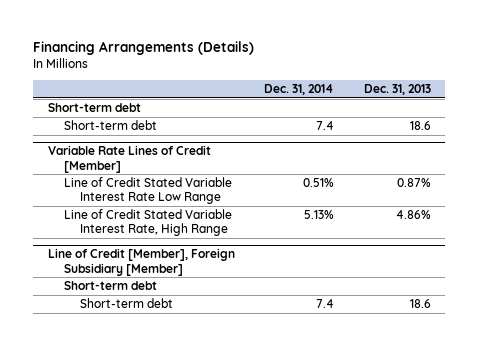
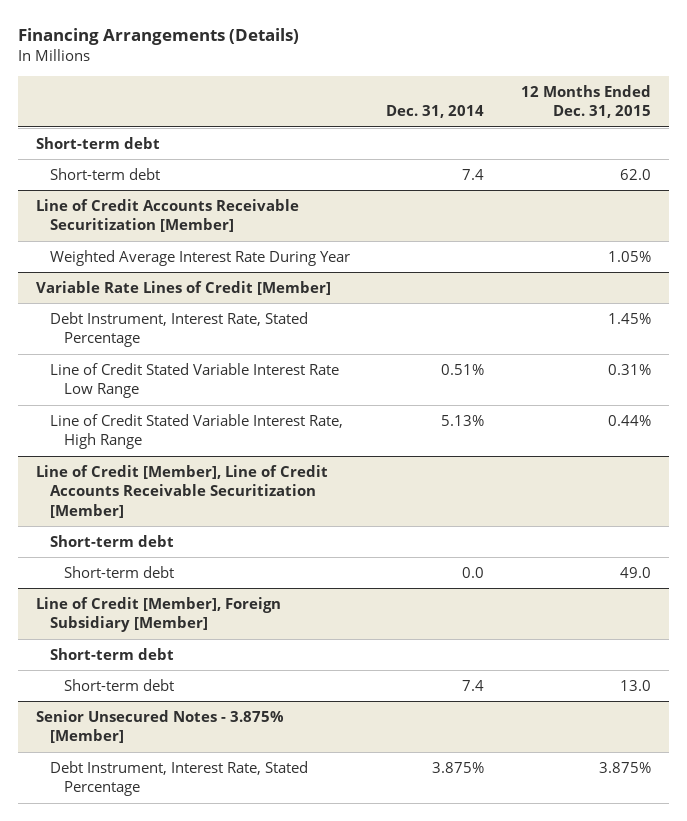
[363,83,431,95] Dec. 31, 2013 -> none
none -> [520,84,651,119] 12 Months Ended Dec. 31, 2015
none -> [35,198,299,233] Line of Credit Accounts Receivable Securitization [Member]
none -> [49,249,350,266] Weighted Average Interest Rate During Year
none -> [49,311,308,348] Debt Instrument, Interest Rate, Stated Percentage
none -> [35,464,328,518] Line of Credit [Member], Line of Credit Accounts Receivable Securitization [Member]
none -> [49,534,174,547] Short-term debt
none -> [63,565,174,578] Short-term debt
none -> [35,709,284,744] Senior Unsecured Notes - 3.875% [Member]
none -> [49,760,308,797] Debt Instrument, Interest Rate, Stated Percentage

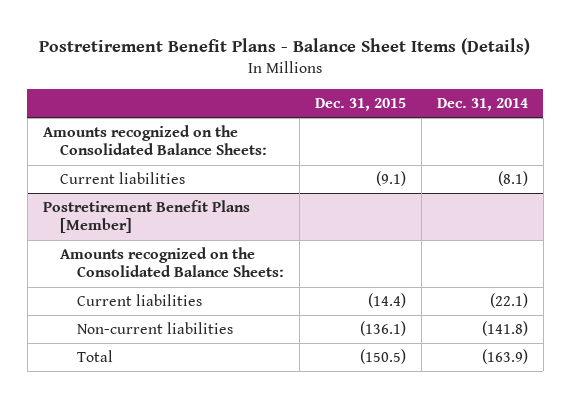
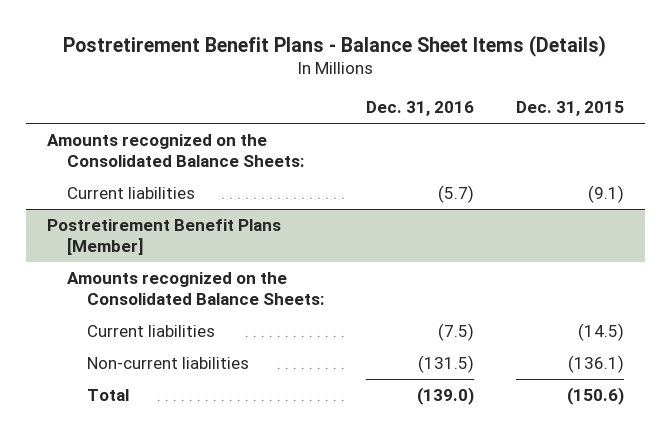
[436,98,528,112] Dec. 31, 2014 -> none
none -> [365,101,474,117] Dec. 31, 2016
[367,293,406,309] (14.4) -> [577,322,624,341] (14.5)
[359,349,406,365] (150.5) -> [566,386,624,405] (150.6)

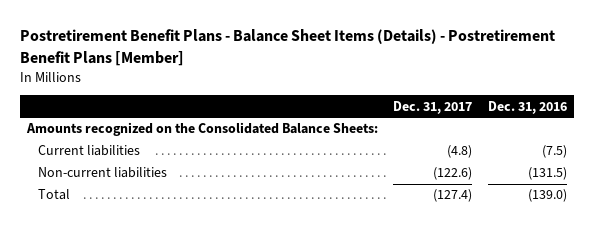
[63,34,607,57] Postretirement Benefit Plans - Balance Sheet Items (Details) -> [19,29,555,66] Postretirement Benefit Plans - Balance Sheet Items (Details) - Postretirement Benefit Plans [Member]
[515,101,624,117] Dec. 31, 2015 -> none
none -> [393,100,473,114] Dec. 31, 2017
[66,186,195,199] Current liabilities -> none
[46,218,281,256] Postretirement Benefit Plans [Member] -> none
[66,271,324,306] Amounts recognized on the Consolidated Balance Sheets: -> none

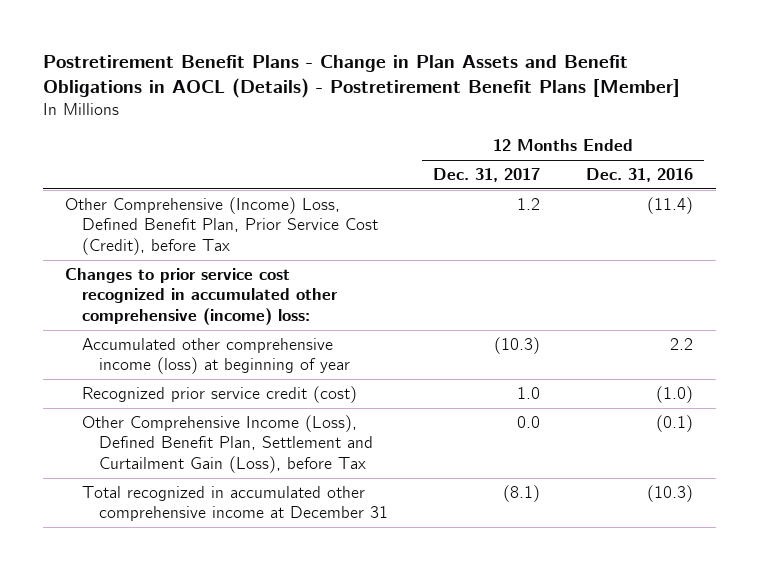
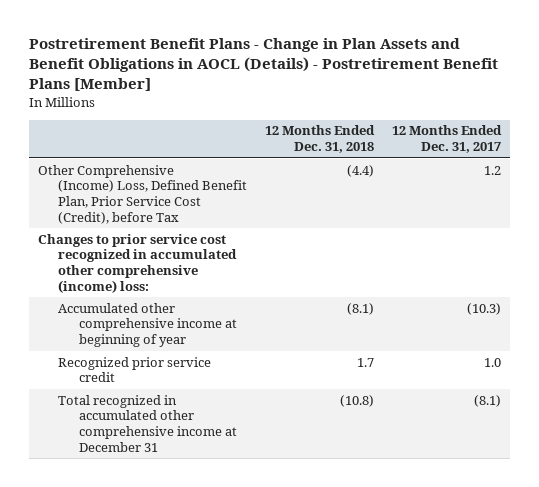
[585,167,693,182] Dec. 31, 2016 -> none
none -> [265,125,376,154] 12 Months Ended Dec. 31, 2018
[82,414,373,474] Other Comprehensive Income (Loss), Defined Benefit Plan, Settlement and Curtailment Gain (Loss), before Tax -> none
[82,337,350,375] Accumulated other comprehensive income (loss) at beginning of year -> [58,302,237,348] Accumulated other comprehensive income at beginning of year
[82,385,358,403] Recognized prior service credit (cost) -> [58,356,212,383] Recognized prior service credit

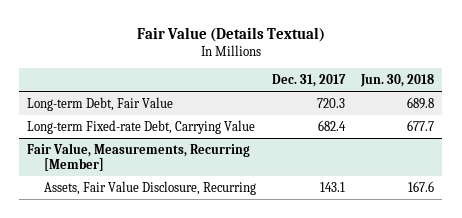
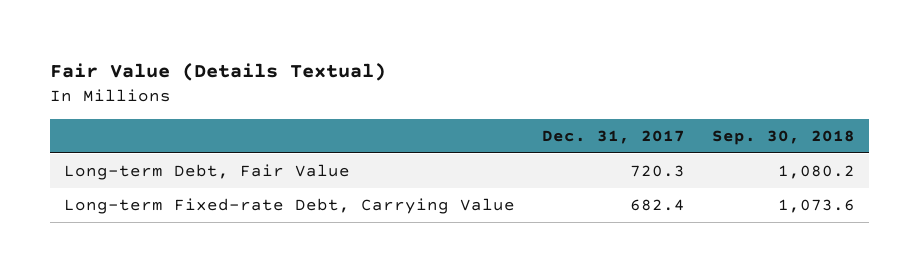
[360,73,435,87] Jun. 30, 2018 -> none
none -> [712,129,856,145] Sep. 30, 2018
[27,142,251,172] Fair Value, Measurements, Recurring [Member] -> none
[44,180,257,195] Assets, Fair Value Disclosure, Recurring -> none

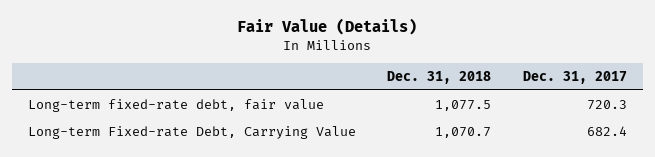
[49,63,386,82] Fair Value (Details Textual) -> [237,18,418,36] Fair Value (Details)
[712,129,856,145] Sep. 30, 2018 -> none
none -> [387,70,492,84] Dec. 31, 2018
[63,164,350,181] Long-term Debt, Fair Value -> [27,98,324,112] Long-term fixed-rate debt, fair value

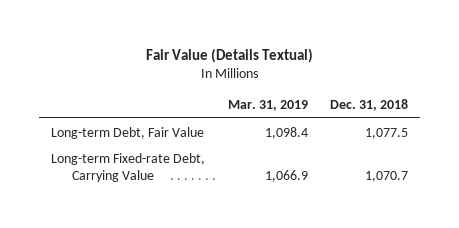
[237,18,418,36] Fair Value (Details) -> [145,47,313,63] Fair Value (Details Textual)
[522,70,627,84] Dec. 31, 2017 -> none
none -> [227,99,308,111] Mar. 31, 2019
[27,98,324,112] Long-term fixed-rate debt, fair value -> [50,126,204,139] Long-term Debt, Fair Value

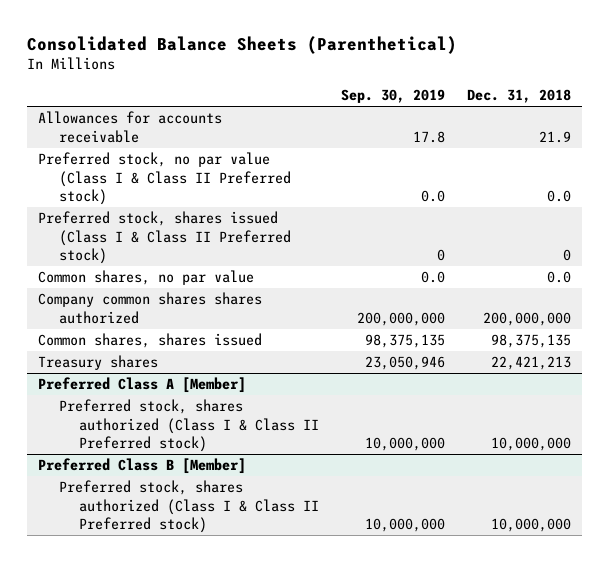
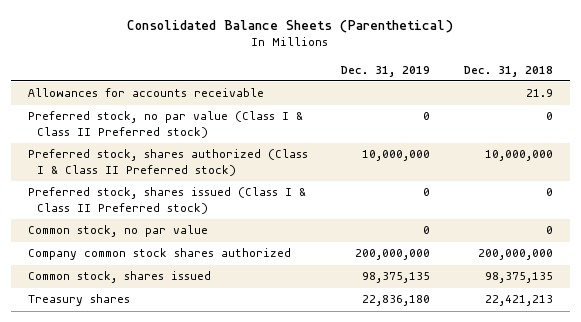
[341,89,446,104] Sep. 30, 2019 -> none
none -> [341,65,431,77] Dec. 31, 2019
[546,190,571,203] 0.0 -> [545,112,553,121] 0
none -> [27,149,308,177] Preferred stock, shares authorized (Class I & Class II Preferred stock)
[37,270,254,286] Common shares, no par value -> [27,225,208,238] Common stock, no par value
[546,271,571,284] 0.0 -> [545,226,553,235] 0
[37,292,262,324] Company common shares shares authorized -> [27,248,291,261] Company common stock shares authorized
[37,333,262,349] Common shares, shares issued -> [27,271,211,284] Common stock, shares issued
[37,377,246,394] Preferred Class A [Member] -> none
[58,399,320,453] Preferred stock, shares authorized (Class I & Class II Preferred stock) -> none
[37,458,246,475] Preferred Class B [Member] -> none
[58,480,320,534] Preferred stock, shares authorized (Class I & Class II Preferred stock) -> none

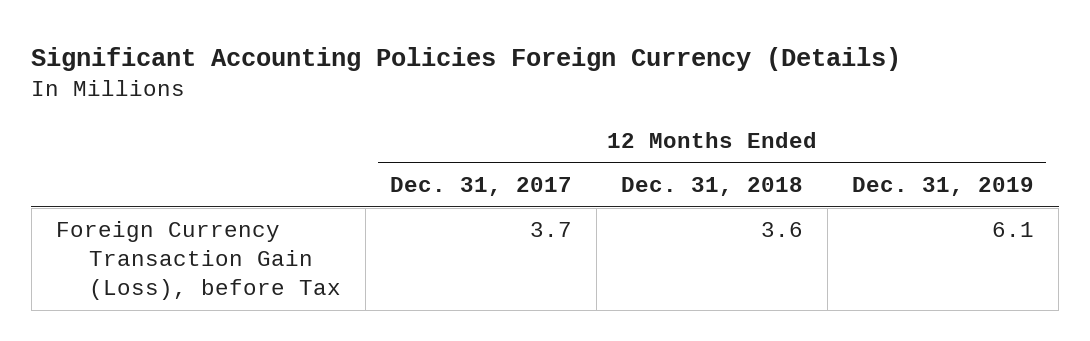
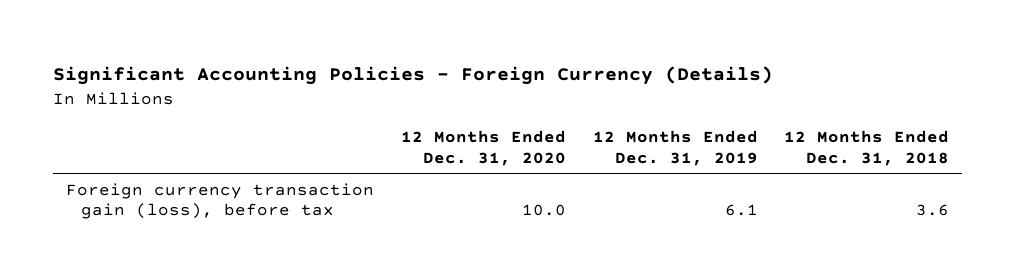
[31,47,902,72] Significant Accounting Policies Foreign Currency (Details) -> [53,66,774,86] Significant Accounting Policies - Foreign Currency (Details)
[389,177,572,197] Dec. 31, 2017 -> none
none -> [400,130,566,166] 12 Months Ended Dec. 31, 2020
[55,221,341,301] Foreign Currency Transaction Gain (Loss), before Tax -> [66,182,375,220] Foreign currency transaction gain (loss), before tax

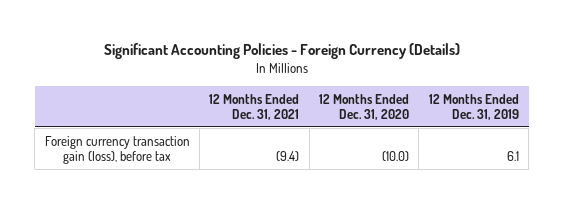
[784,130,950,166] 12 Months Ended Dec. 31, 2018 -> none
none -> [209,93,300,120] 12 Months Ended Dec. 31, 2021
[521,204,566,217] 10.0 -> [382,150,410,161] (10.0)

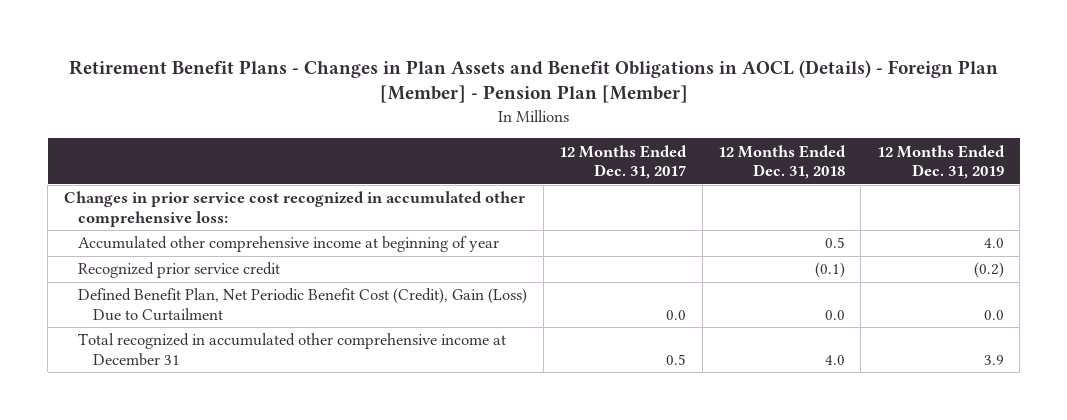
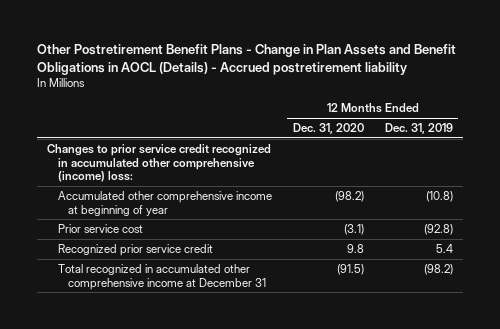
[68,59,998,104] Retirement Benefit Plans - Changes in Plan Assets and Benefit Obligations in AOCL (Details) - Foreign Plan [Member] - Pension Plan [Member] -> [36,44,456,75] Other Postretirement Benefit Plans - Change in Plan Assets and Benefit Obligations in AOCL (Details) - Accrued postretirement liability
[559,144,688,180] 12 Months Ended Dec. 31, 2017 -> none
[717,144,846,180] 12 Months Ended Dec. 31, 2018 -> none
none -> [292,123,364,135] Dec. 31, 2020
[78,288,528,321] Defined Benefit Plan, Net Periodic Benefit Cost (Credit), Gain (Loss) Due to Curtailment -> none
[63,191,525,227] Changes in prior service cost recognized in accumulated other comprehensive loss: -> [47,143,272,183] Changes to prior service credit recognized in accumulated other comprehensive (income) loss:
[983,238,1004,249] 4.0 -> [425,190,453,202] (10.8)
none -> [57,223,143,233] Prior service cost
[973,262,1004,279] (0.2) -> [435,243,453,253] 5.4
[983,354,1004,365] 3.9 -> [423,263,453,275] (98.2)

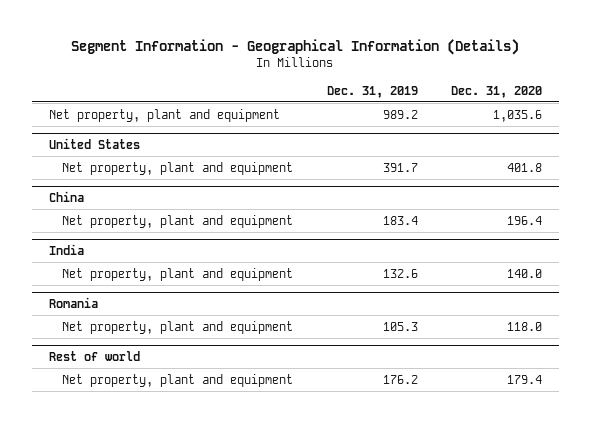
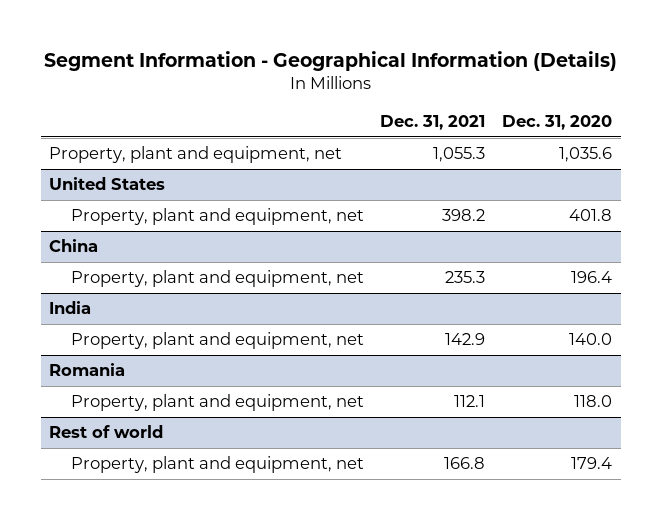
[326,85,418,98] Dec. 31, 2019 -> none
none -> [380,115,486,131] Dec. 31, 2021
[48,108,280,122] Net property, plant and equipment -> [49,146,343,164] Property, plant and equipment, net
[62,161,294,175] Net property, plant and equipment -> [70,208,364,226] Property, plant and equipment, net
[62,214,294,228] Net property, plant and equipment -> [70,270,364,288] Property, plant and equipment, net
[62,267,294,281] Net property, plant and equipment -> [70,332,364,350] Property, plant and equipment, net
[62,320,294,334] Net property, plant and equipment -> [70,394,364,412] Property, plant and equipment, net
[62,373,294,387] Net property, plant and equipment -> [70,456,364,474] Property, plant and equipment, net

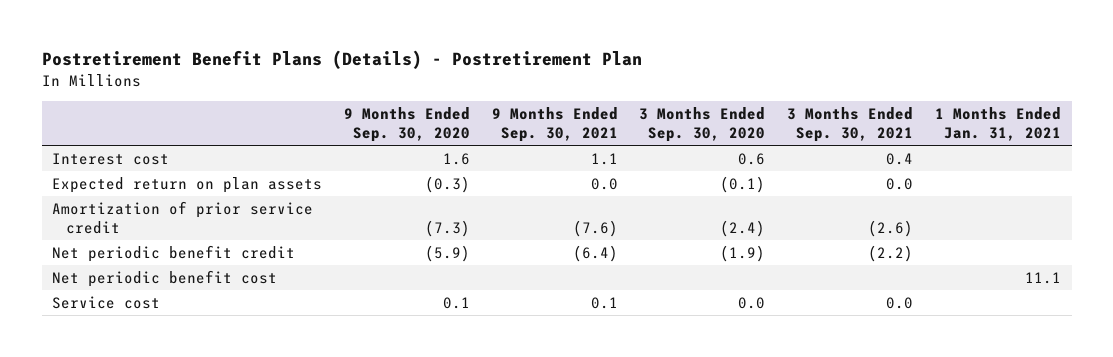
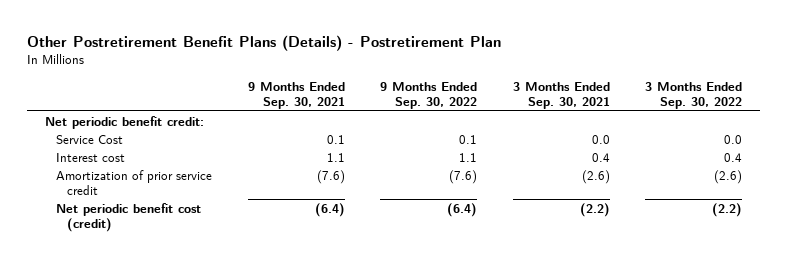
[41,50,642,70] Postretirement Benefit Plans (Details) - Postretirement Plan -> [27,35,502,52] Other Postretirement Benefit Plans (Details) - Postretirement Plan
[344,106,471,142] 9 Months Ended Sep. 30, 2020 -> none
[639,106,766,142] 3 Months Ended Sep. 30, 2020 -> none
[934,106,1061,141] 1 Months Ended Jan. 31, 2021 -> none
none -> [380,81,478,109] 9 Months Ended Sep. 30, 2022
none -> [645,81,743,109] 3 Months Ended Sep. 30, 2022
none -> [44,115,204,129] Net periodic benefit credit:
none -> [55,134,123,144] Service Cost
[52,176,323,193] Expected return on plan assets -> none
[52,269,278,287] Net periodic benefit cost -> none
[52,295,161,309] Service cost -> none
[52,244,296,262] Net periodic benefit credit -> [55,202,201,232] Net periodic benefit cost (credit)

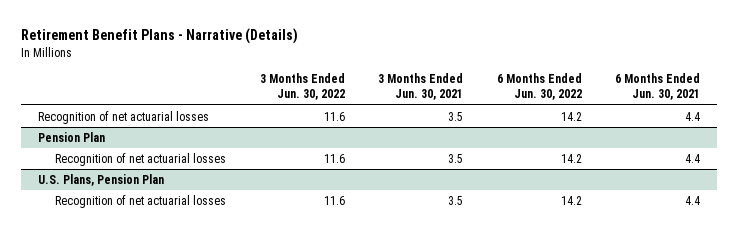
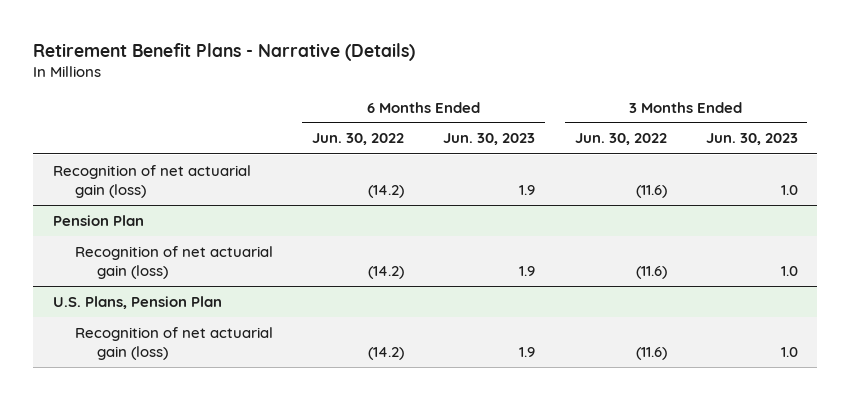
[378,73,464,101] 3 Months Ended Jun. 30, 2021 -> none
[615,73,701,101] 6 Months Ended Jun. 30, 2021 -> none
none -> [443,133,536,146] Jun. 30, 2023
none -> [705,133,798,146] Jun. 30, 2023
[38,110,210,124] Recognition of net actuarial losses -> [52,164,251,199] Recognition of net actuarial gain (loss)
[323,111,345,121] 11.6 -> [635,185,667,199] (11.6)
[560,111,582,121] 14.2 -> [368,185,405,199] (14.2)
[55,152,227,166] Recognition of net actuarial losses -> [75,245,274,280] Recognition of net actuarial gain (loss)
[323,153,345,163] 11.6 -> [635,266,667,280] (11.6)
[560,153,582,163] 14.2 -> [368,266,405,280] (14.2)
[55,194,227,208] Recognition of net actuarial losses -> [75,326,274,361] Recognition of net actuarial gain (loss)
[323,195,345,205] 11.6 -> [635,347,667,361] (11.6)
[560,195,582,205] 14.2 -> [368,347,405,361] (14.2)

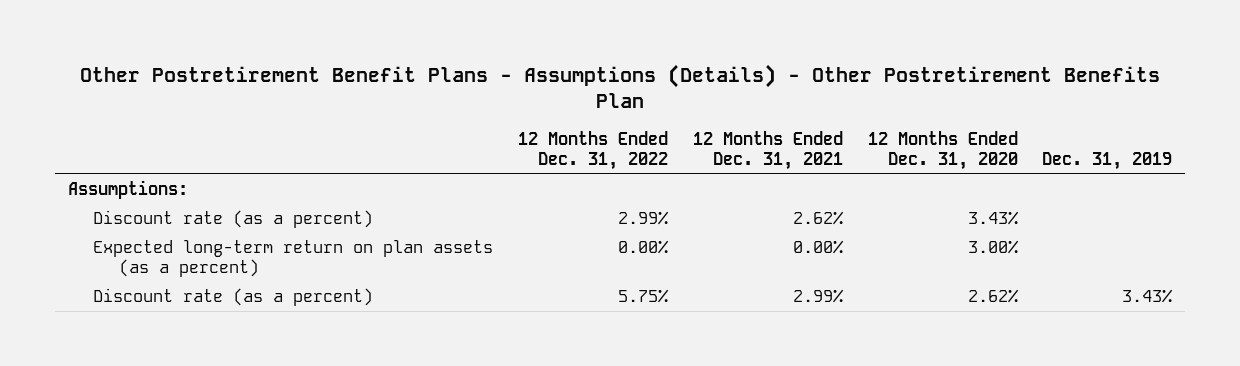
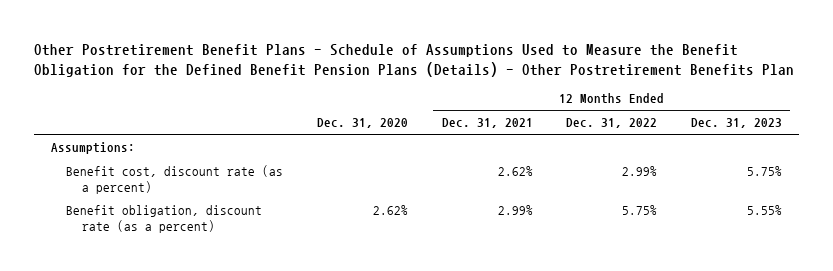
[80,63,1161,109] Other Postretirement Benefit Plans - Assumptions (Details) - Other Postretirement Benefits Plan -> [33,43,794,77] Other Postretirement Benefit Plans - Schedule of Assumptions Used to Measure the Benefit Obligation for the Defined Benefit Pension Plans (Details) - Other Postretirement Benefits Plan
[867,131,1018,171] 12 Months Ended Dec. 31, 2020 -> none
[1042,152,1173,171] Dec. 31, 2019 -> none
none -> [316,118,408,129] Dec. 31, 2020
none -> [690,118,782,129] Dec. 31, 2023
[93,240,494,278] Expected long-term return on plan assets (as a percent) -> none
[93,210,374,229] Discount rate (as a percent) -> [66,165,284,194] Benefit cost, discount rate (as a percent)
[93,288,374,307] Discount rate (as a percent) -> [66,205,263,233] Benefit obligation, discount rate (as a percent)

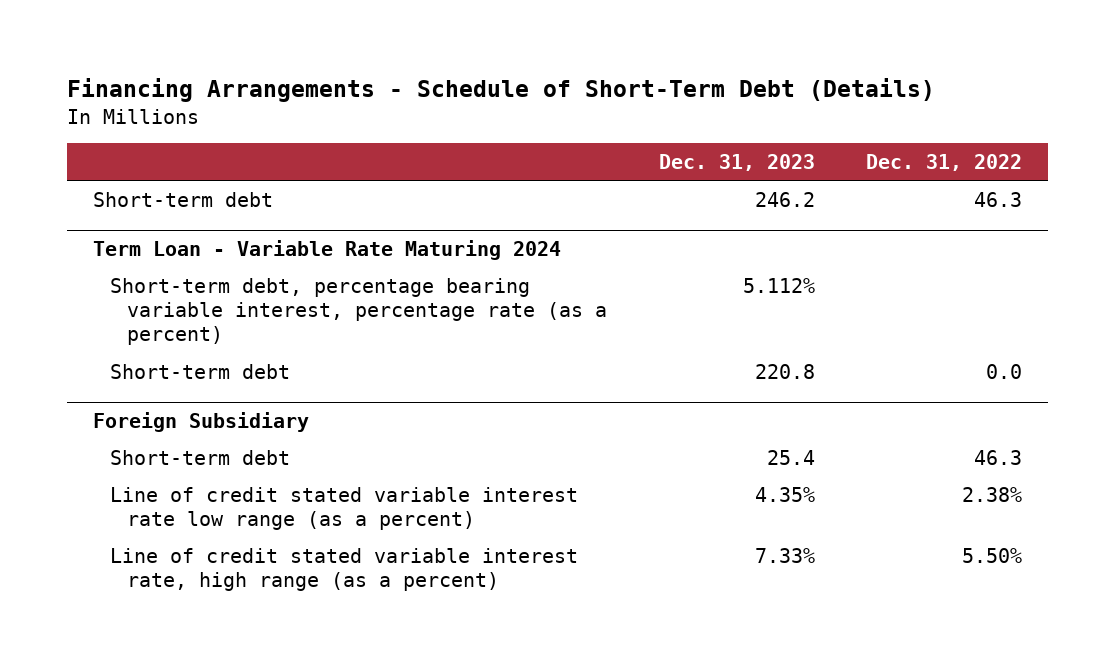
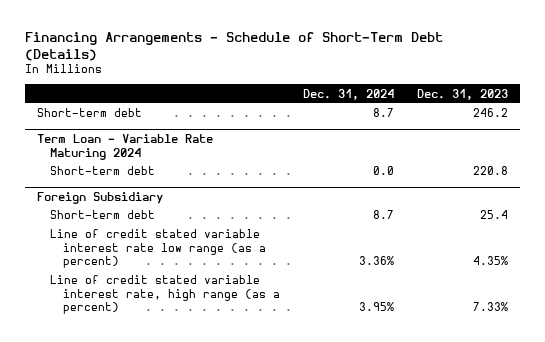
[866,153,1023,171] Dec. 31, 2022 -> none
none -> [303,88,395,100] Dec. 31, 2024
[110,277,608,346] Short-term debt, percentage bearing variable interest, percentage rate (as a percent) -> none

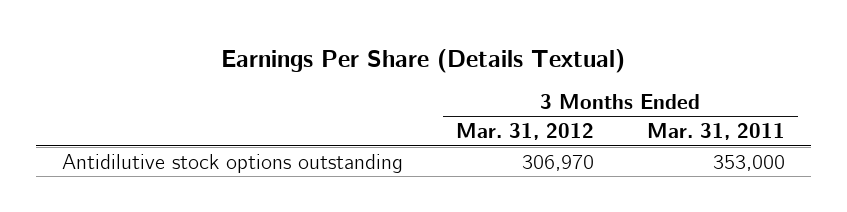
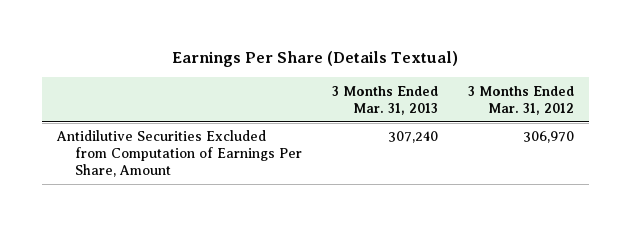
[646,123,785,141] Mar. 31, 2011 -> none
none -> [331,85,438,115] 3 Months Ended Mar. 31, 2013
[62,153,404,173] Antidilutive stock options outstanding -> [55,130,302,178] Antidilutive Securities Excluded from Computation of Earnings Per Share, Amount

